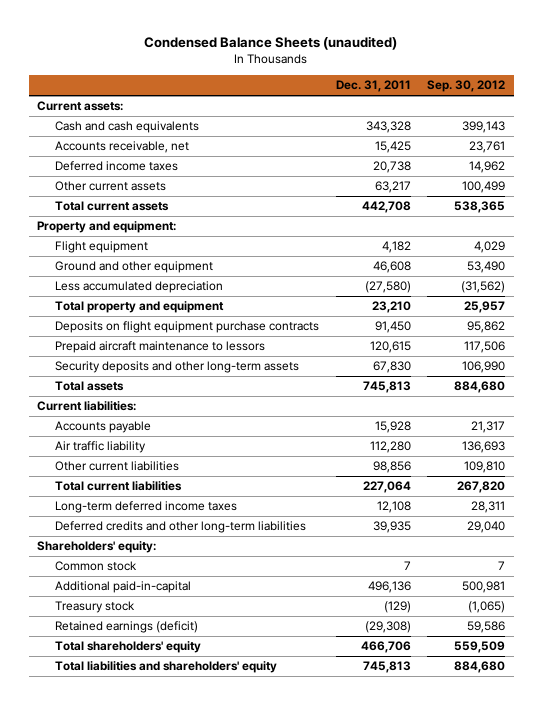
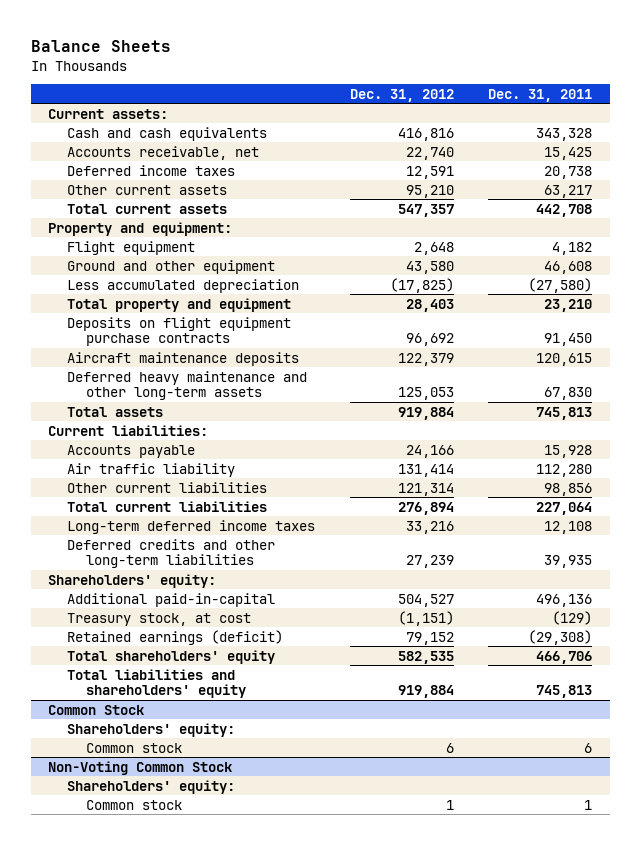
[144,36,398,51] Condensed Balance Sheets (unaudited) -> [31,40,172,53] Balance Sheets
[427,80,506,93] Sep. 30, 2012 -> none
none -> [349,88,454,102] Dec. 31, 2012
[54,341,265,354] Prepaid aircraft maintenance to lessors -> [67,351,300,366] Aircraft maintenance deposits
[54,361,299,374] Security deposits and other long-term assets -> [67,370,308,401] Deferred heavy maintenance and other long-term assets
[54,561,137,572] Common stock -> none
[54,601,135,614] Treasury stock -> [67,612,252,626] Treasury stock, at cost
none -> [48,704,145,715] Common Stock
none -> [67,722,236,737] Shareholders' equity:
none -> [86,742,183,753] Common stock
none -> [48,760,233,775] Non-Voting Common Stock
none -> [67,779,236,794] Shareholders' equity:
none -> [86,799,183,810] Common stock

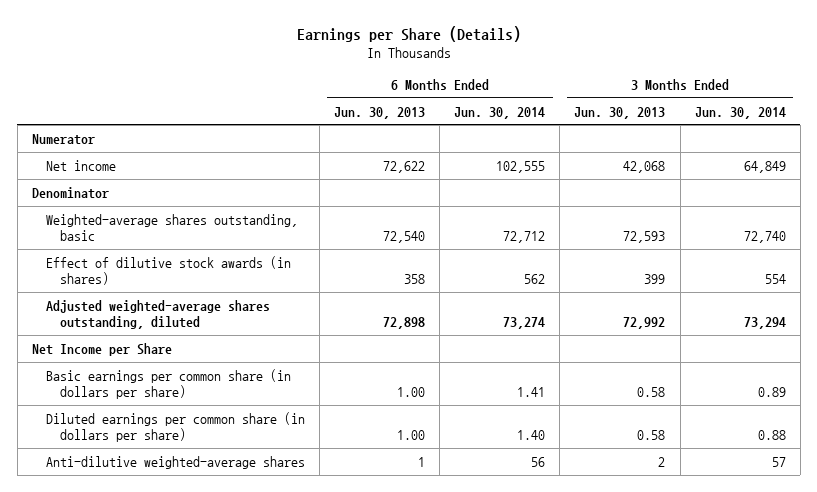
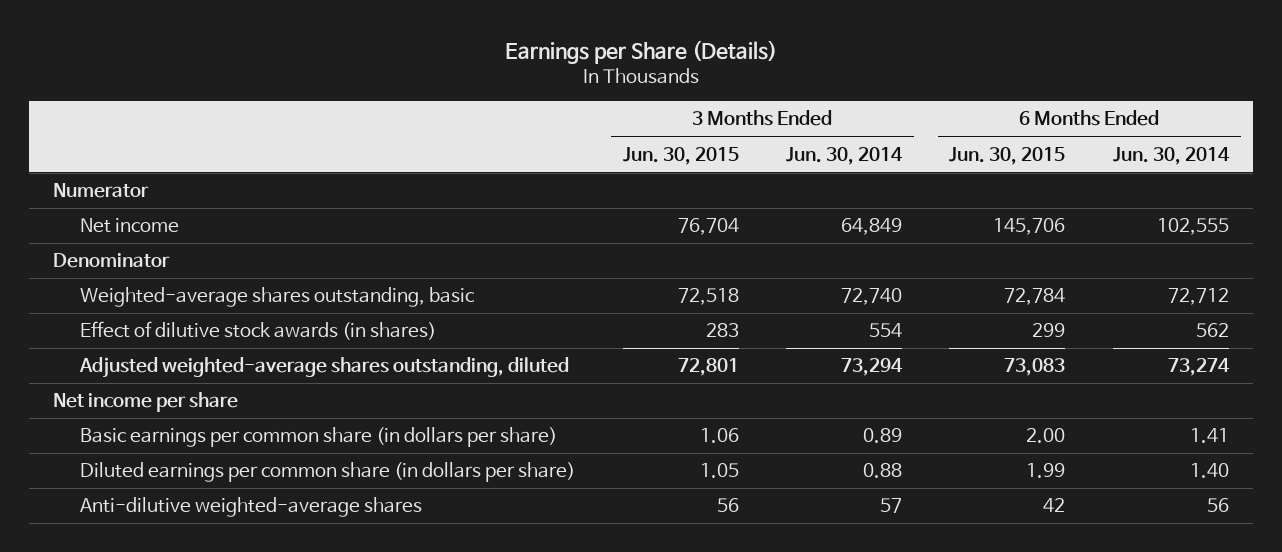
[334,106,426,119] Jun. 30, 2013 -> none
[574,106,666,119] Jun. 30, 2013 -> none
none -> [622,146,739,165] Jun. 30, 2015
none -> [949,146,1066,165] Jun. 30, 2015
[31,342,172,356] Net Income per Share -> [52,392,238,413] Net income per share

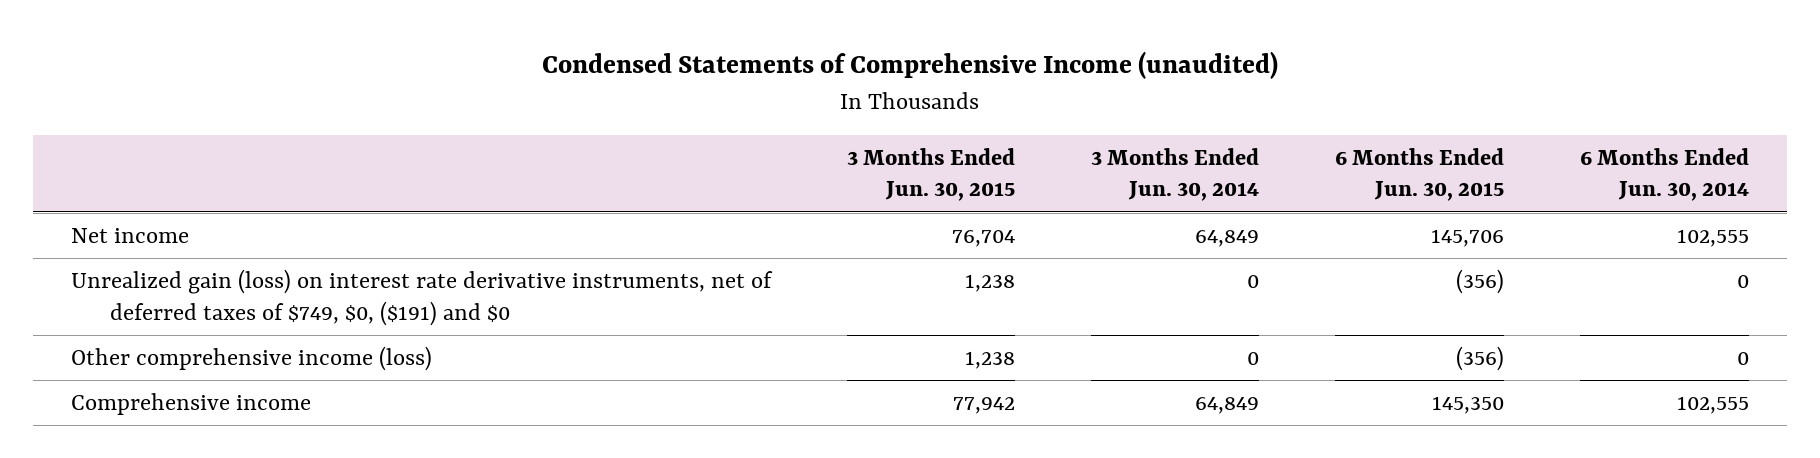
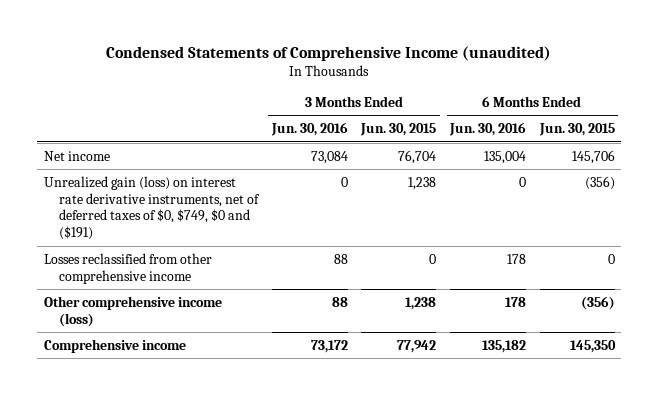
[1090,147,1259,202] 3 Months Ended Jun. 30, 2014 -> none
[1579,147,1749,202] 6 Months Ended Jun. 30, 2014 -> none
none -> [270,122,348,137] Jun. 30, 2016
none -> [448,122,526,137] Jun. 30, 2016
[70,269,773,326] Unrealized gain (loss) on interest rate derivative instruments, net of deferred taxes of $749, $0, ($191) and $0 -> [43,175,261,241] Unrealized gain (loss) on interest rate derivative instruments, net of deferred taxes of $0, $749, $0 and ($191)
none -> [43,252,212,284] Losses reclassified from other comprehensive income

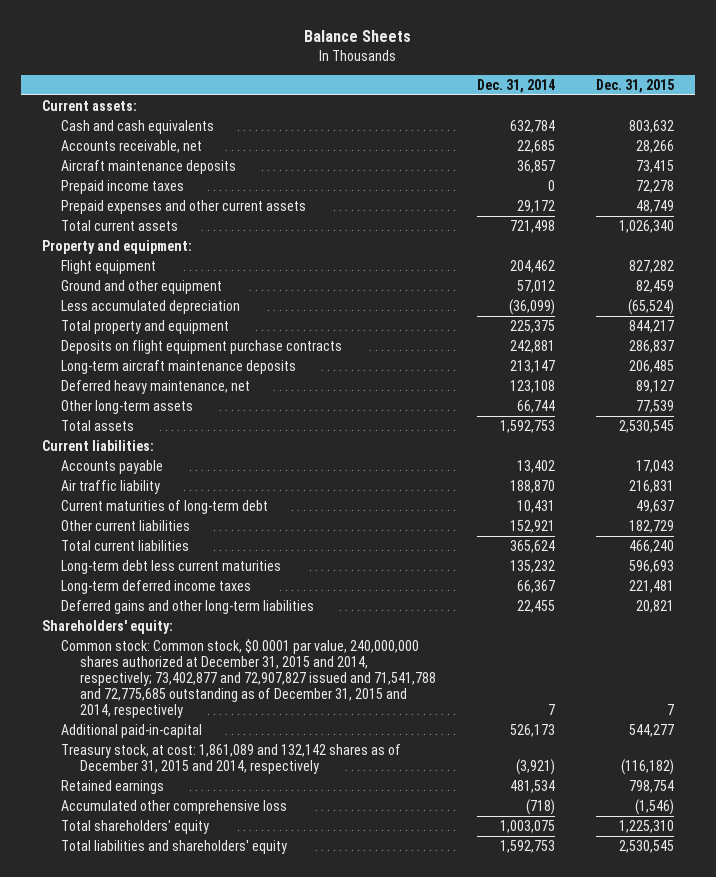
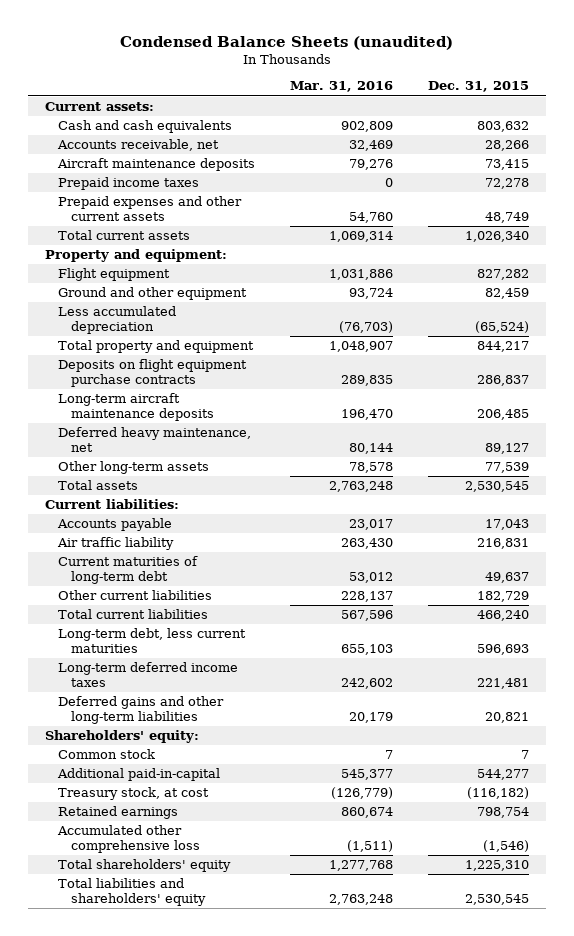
[303,30,411,43] Balance Sheets -> [119,35,453,50] Condensed Balance Sheets (unaudited)
[477,78,556,93] Dec. 31, 2014 -> none
none -> [289,81,393,93] Mar. 31, 2016
[60,559,281,574] Long-term debt less current maturities -> [58,628,247,654] Long-term debt, less current maturities
[60,638,436,718] Common stock: Common stock, $0.0001 par value, 240,000,000 shares authorized at December 31, 2015 and 2014, respectively; 73,402,877 and 72,907,827 issued and 71,541,788 and 72,775,685 outstanding as of December 31, 2015 and 2014, respectively -> [58,749,156,760] Common stock
[60,743,401,774] Treasury stock, at cost: 1,861,089 and 132,142 shares as of December 31, 2015 and 2014, respectively -> [58,787,210,801] Treasury stock, at cost

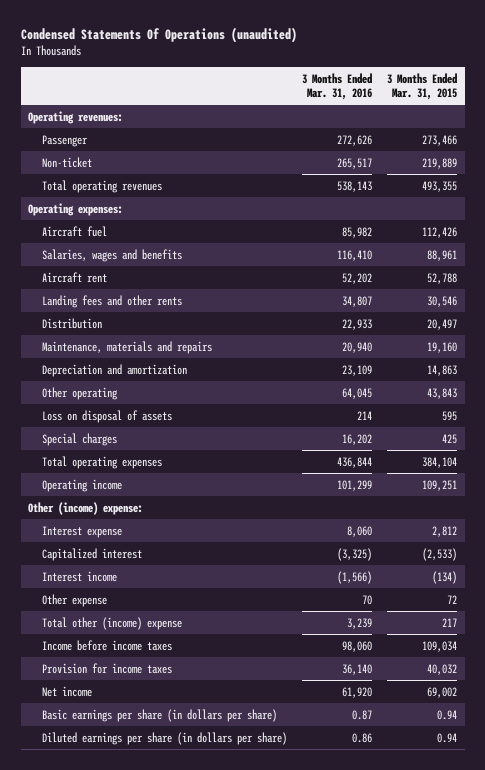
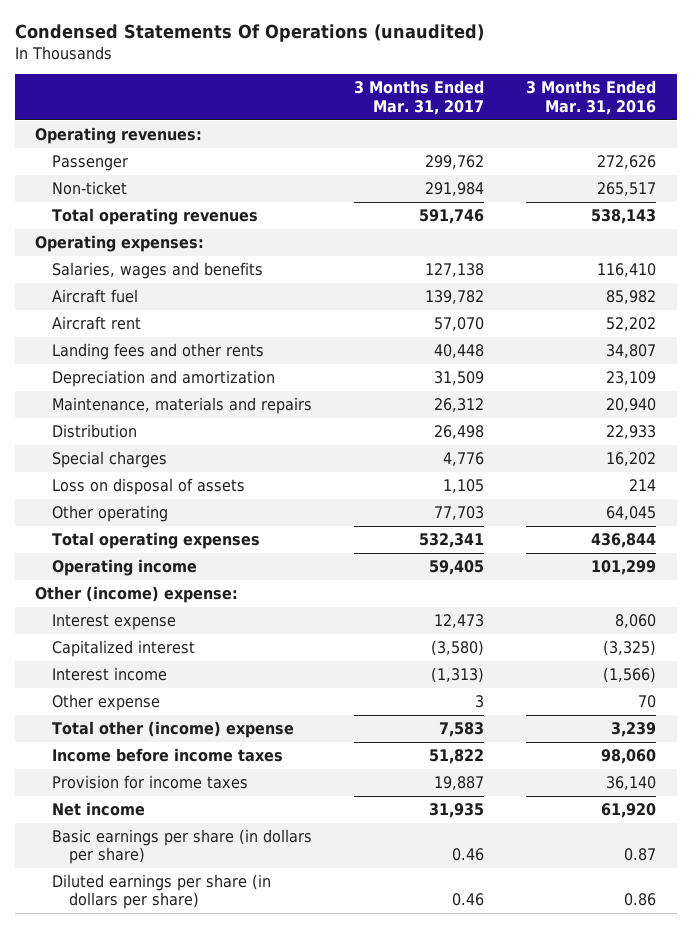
[387,72,458,100] 3 Months Ended Mar. 31, 2015 -> none
none -> [353,80,484,115] 3 Months Ended Mar. 31, 2017
[42,225,108,237] Aircraft fuel -> [52,289,139,304] Aircraft fuel
[42,340,213,354] Maintenance, materials and repairs -> [52,397,313,415] Maintenance, materials and repairs
[42,317,103,329] Distribution -> [52,424,138,439] Distribution
[42,409,173,423] Loss on disposal of assets -> [52,478,246,496] Loss on disposal of assets
[42,386,119,400] Other operating -> [52,505,169,523] Other operating

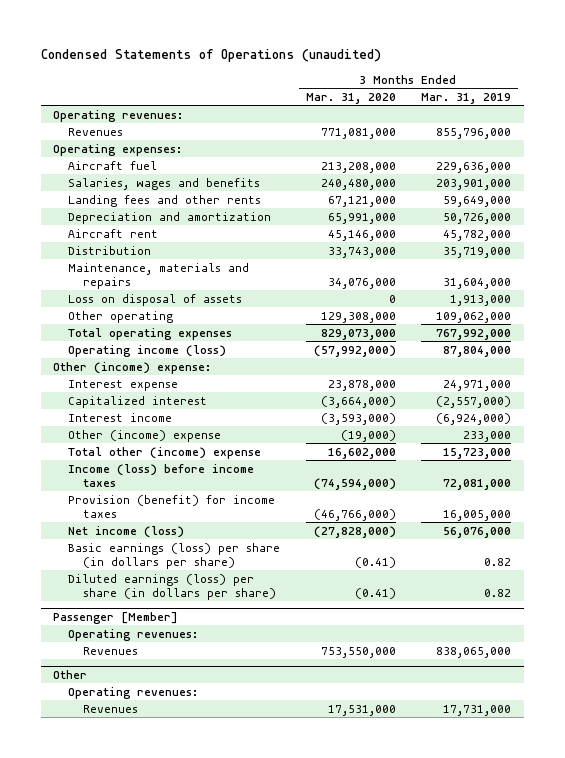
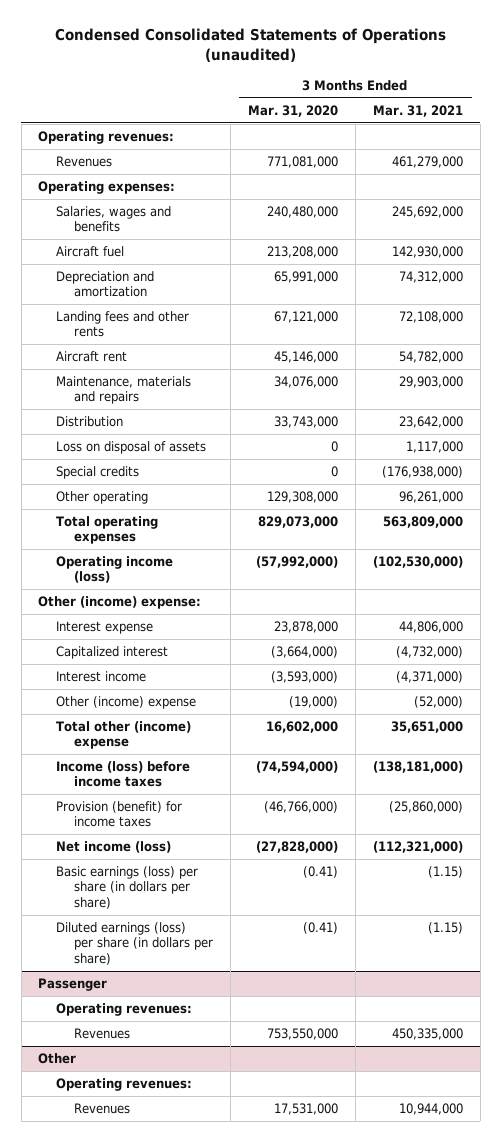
[40,49,381,63] Condensed Statements of Operations (unaudited) -> [54,28,446,62] Condensed Consolidated Statements of Operations (unaudited)
[421,92,512,104] Mar. 31, 2019 -> none
none -> [372,104,463,117] Mar. 31, 2021
[68,160,158,170] Aircraft fuel -> [56,246,125,258] Aircraft fuel
[68,194,262,207] Landing fees and other rents -> [56,311,190,338] Landing fees and other rents
[68,245,152,255] Distribution -> [56,416,124,428] Distribution
none -> [56,466,140,480] Special credits
[53,611,179,624] Passenger [Member] -> [38,978,108,992] Passenger

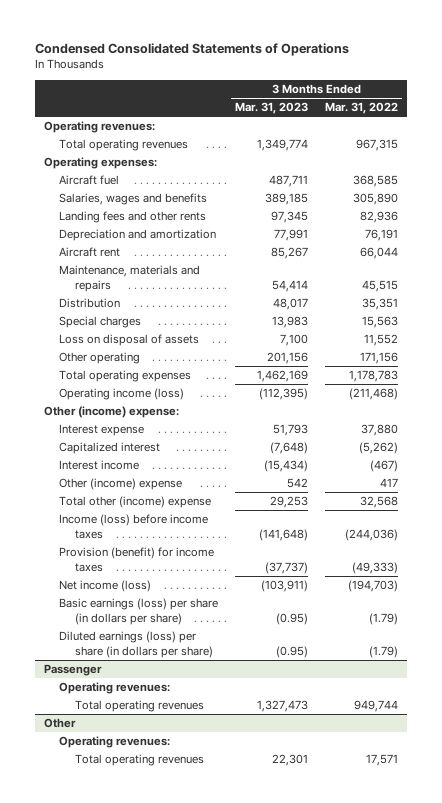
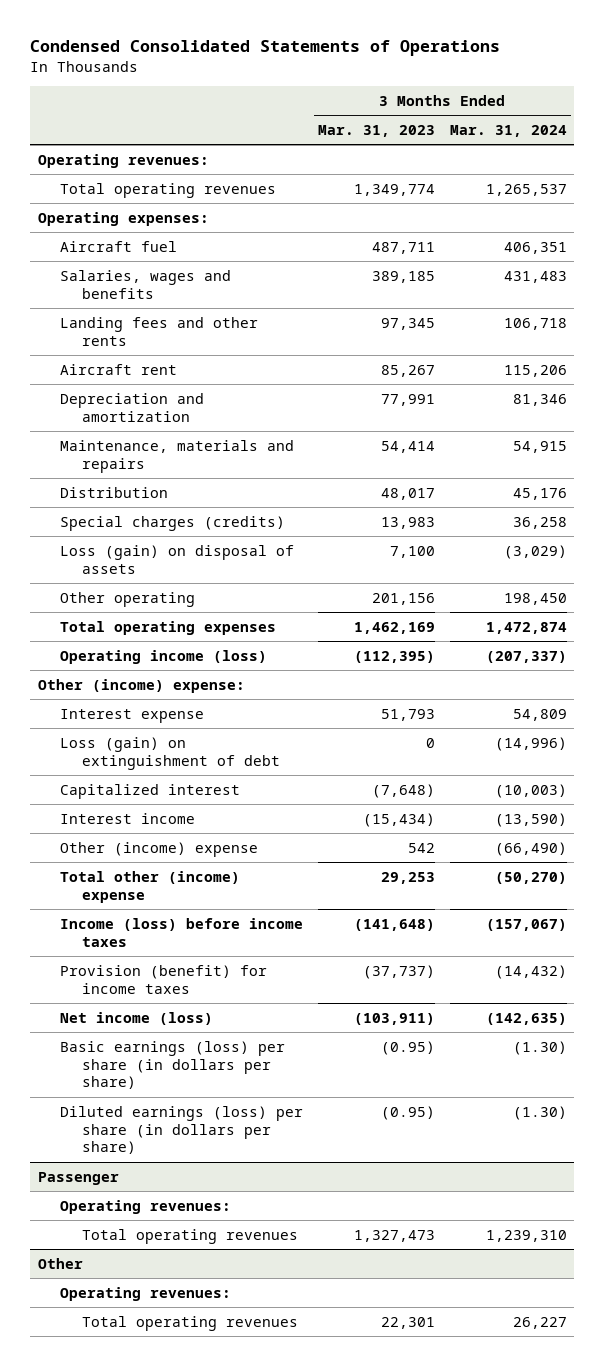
[325,102,399,115] Mar. 31, 2022 -> none
none -> [449,124,567,137] Mar. 31, 2024
[59,229,217,242] Depreciation and amortization -> [59,392,204,422] Depreciation and amortization
[59,316,142,329] Special charges -> [59,515,285,531] Special charges (credits)
[59,334,200,347] Loss on disposal of assets -> [59,544,294,574] Loss (gain) on disposal of assets
none -> [59,736,281,770] Loss (gain) on extinguishment of debt

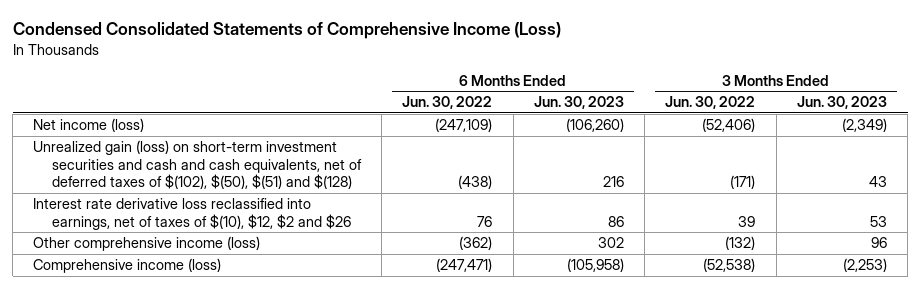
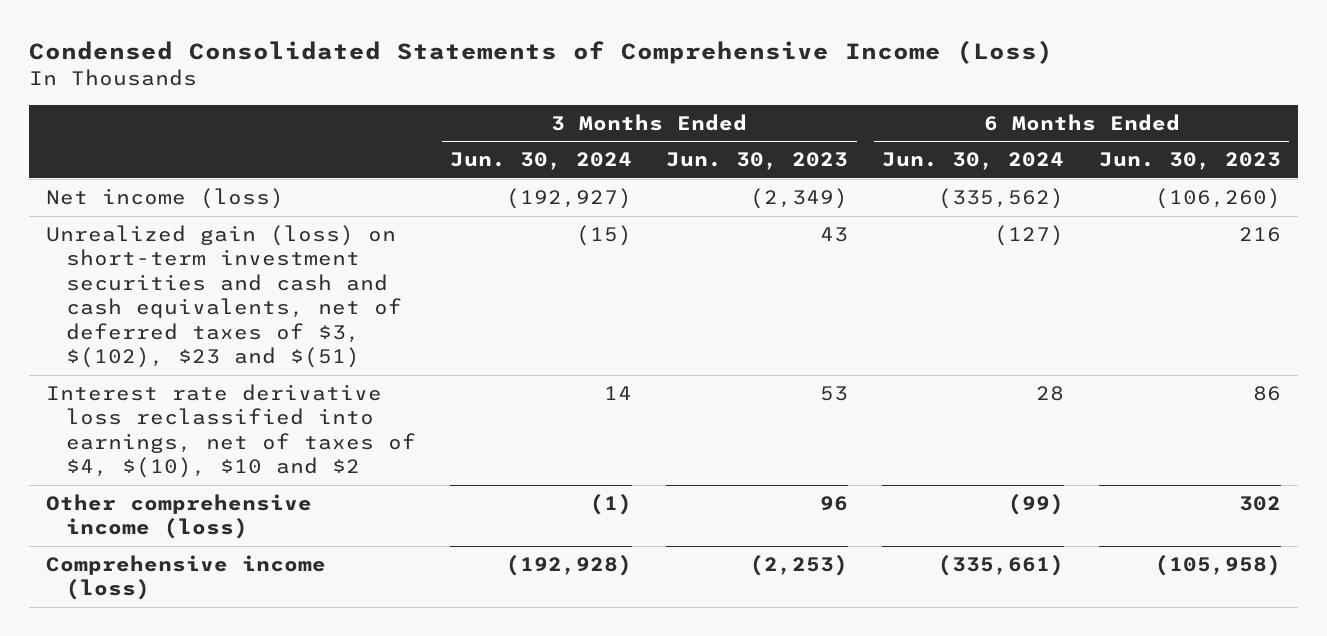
[402,96,493,110] Jun. 30, 2022 -> none
[665,96,756,110] Jun. 30, 2022 -> none
none -> [450,152,633,171] Jun. 30, 2024
none -> [882,152,1065,171] Jun. 30, 2024
[33,140,362,190] Unrealized gain (loss) on short-term investment securities and cash and cash equivalents, net of deferred taxes of $(102), $(50), $(51) and $(128) -> [46,225,403,369] Unrealized gain (loss) on short-term investment securities and cash and cash equivalents, net of deferred taxes of $3, $(102), $23 and $(51)
[33,198,351,230] Interest rate derivative loss reclassified into earnings, net of taxes of $(10), $12, $2 and $26 -> [46,384,417,479] Interest rate derivative loss reclassified into earnings, net of taxes of $4, $(10), $10 and $2

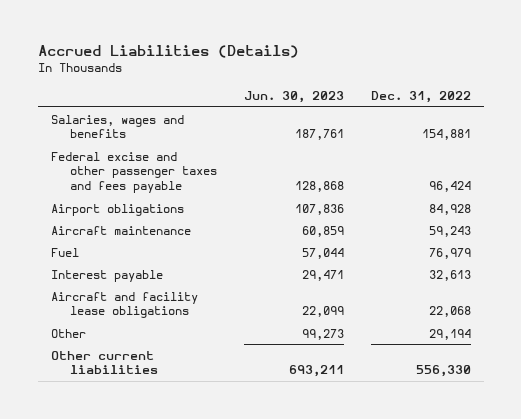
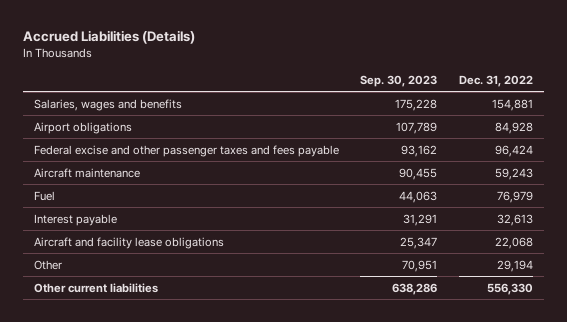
[243,91,344,104] Jun. 30, 2023 -> none
none -> [360,74,438,87] Sep. 30, 2023
[50,151,218,194] Federal excise and other passenger taxes and fees payable -> [33,144,339,157] Federal excise and other passenger taxes and fees payable

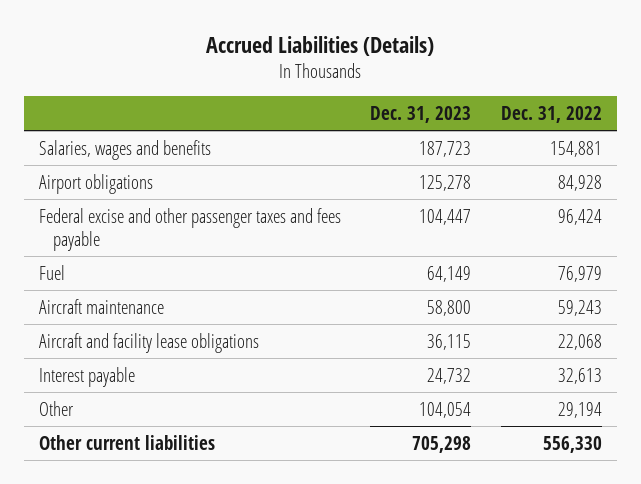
[360,74,438,87] Sep. 30, 2023 -> none
none -> [370,105,472,123] Dec. 31, 2023
[33,167,140,178] Aircraft maintenance -> [38,298,164,314] Aircraft maintenance
[33,213,117,226] Interest payable -> [38,366,135,387] Interest payable

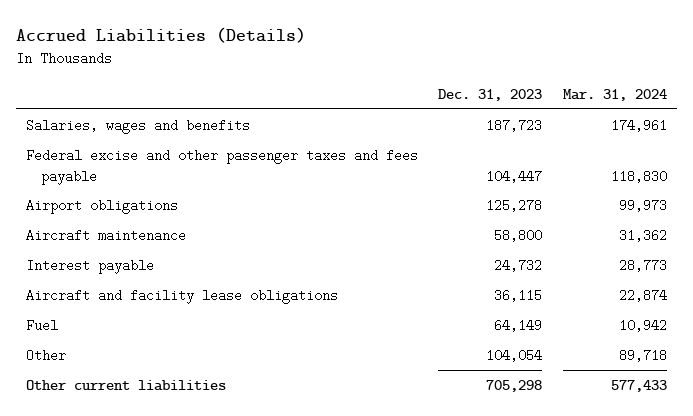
[500,105,602,123] Dec. 31, 2022 -> none
none -> [562,88,667,101] Mar. 31, 2024
[38,173,153,194] Airport obligations -> [26,198,179,214] Airport obligations
[38,332,259,353] Aircraft and facility lease obligations -> [26,288,339,304] Aircraft and facility lease obligations
[38,264,65,280] Fuel -> [26,318,59,332] Fuel

